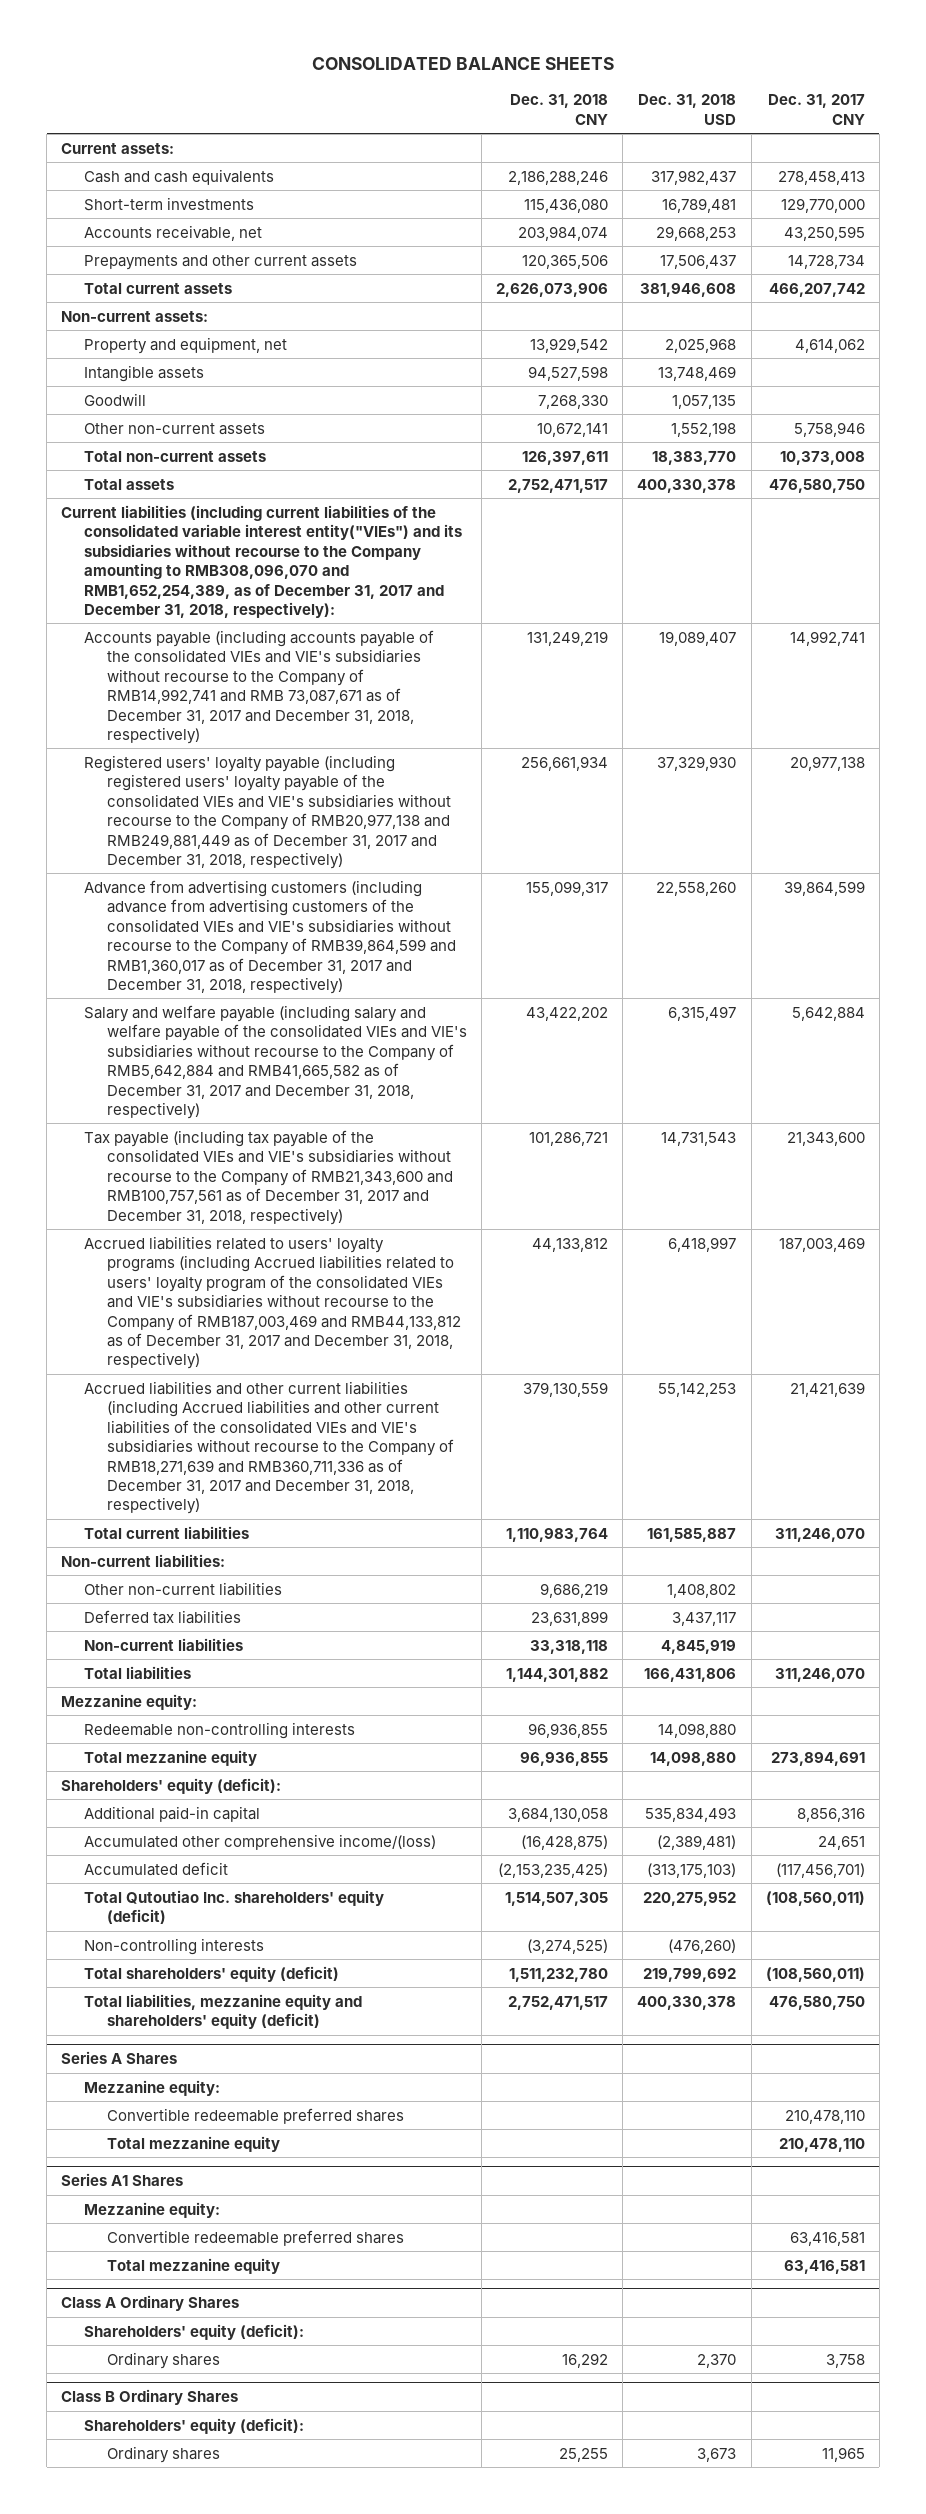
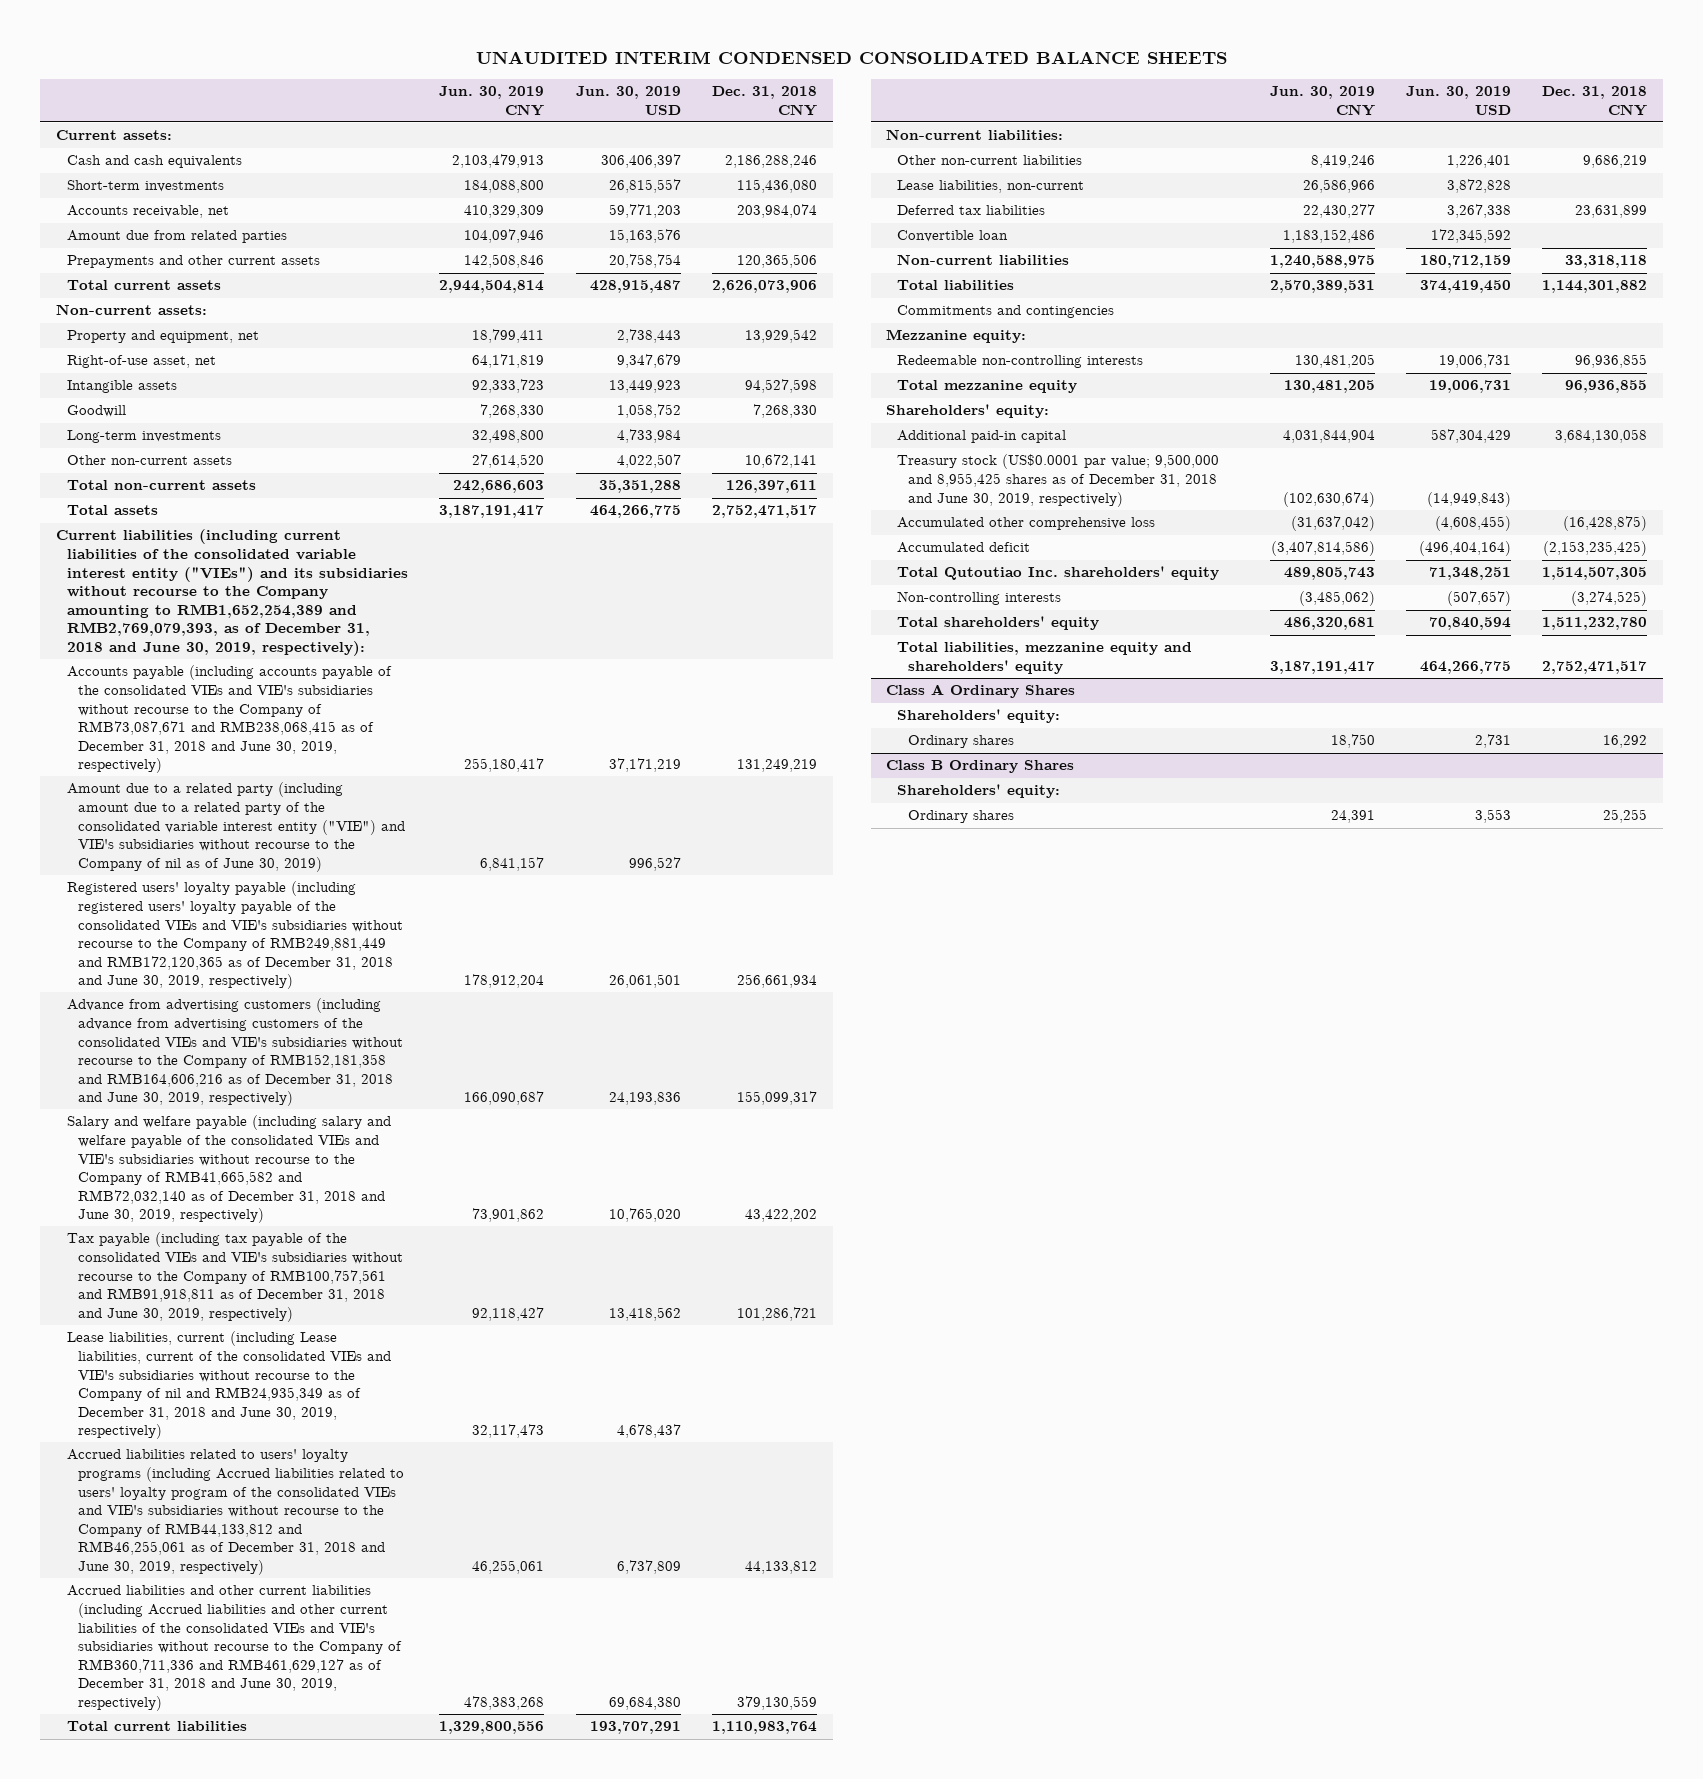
[311,57,614,71] CONSOLIDATED BALANCE SHEETS -> [475,50,1227,64] UNAUDITED INTERIM CONDENSED CONSOLIDATED BALANCE SHEETS
[638,94,737,125] Dec. 31, 2018 USD -> none
[767,94,865,125] Dec. 31, 2017 CNY -> none
none -> [439,86,545,116] Jun. 30, 2019 CNY
none -> [575,86,681,115] Jun. 30, 2019 USD
none -> [66,230,287,244] Amount due from related parties
none -> [66,355,216,369] Right-of-use asset, net
none -> [66,430,221,444] Long-term investments
[61,504,463,618] Current liabilities (including current liabilities of the consolidated variable interest entity("VIEs") and its subsidiaries without recourse to the Company amounting to RMB308,096,070 and RMB1,652,254,389, as of December 31, 2017 and December 31, 2018, respectively): -> [55,529,408,656] Current liabilities (including current liabilities of the consolidated variable interest entity ("VIEs") and its subsidiaries without recourse to the Company amounting to RMB1,652,254,389 and RMB2,769,079,393, as of December 31, 2018 and June 30, 2019, respectively):
[84,629,435,744] Accounts payable (including accounts payable of the consolidated VIEs and VIE's subsidiaries without recourse to the Company of RMB14,992,741 and RMB 73,087,671 as of December 31, 2017 and December 31, 2018, respectively) -> [66,665,392,774] Accounts payable (including accounts payable of the consolidated VIEs and VIE's subsidiaries without recourse to the Company of RMB73,087,671 and RMB238,068,415 as of December 31, 2018 and June 30, 2019, respectively)
none -> [66,782,405,872] Amount due to a related party (including amount due to a related party of the consolidated variable interest entity ("VIE") and VIE's subsidiaries without recourse to the Company of nil as of June 30, 2019)
[84,754,452,869] Registered users' loyalty payable (including registered users' loyalty payable of the consolidated VIEs and VIE's subsidiaries without recourse to the Company of RMB20,977,138 and RMB249,881,449 as of December 31, 2017 and December 31, 2018, respectively) -> [66,881,403,990] Registered users' loyalty payable (including registered users' loyalty payable of the consolidated VIEs and VIE's subsidiaries without recourse to the Company of RMB249,881,449 and RMB172,120,365 as of December 31, 2018 and June 30, 2019, respectively)
[84,879,457,994] Advance from advertising customers (including advance from advertising customers of the consolidated VIEs and VIE's subsidiaries without recourse to the Company of RMB39,864,599 and RMB1,360,017 as of December 31, 2017 and December 31, 2018, respectively) -> [66,998,403,1107] Advance from advertising customers (including advance from advertising customers of the consolidated VIEs and VIE's subsidiaries without recourse to the Company of RMB152,181,358 and RMB164,606,216 as of December 31, 2018 and June 30, 2019, respectively)
[84,1004,468,1119] Salary and welfare payable (including salary and welfare payable of the consolidated VIEs and VIE's subsidiaries without recourse to the Company of RMB5,642,884 and RMB41,665,582 as of December 31, 2017 and December 31, 2018, respectively) -> [66,1115,391,1224] Salary and welfare payable (including salary and welfare payable of the consolidated VIEs and VIE's subsidiaries without recourse to the Company of RMB41,665,582 and RMB72,032,140 as of December 31, 2018 and June 30, 2019, respectively)
[84,1129,454,1225] Tax payable (including tax payable of the consolidated VIEs and VIE's subsidiaries without recourse to the Company of RMB21,343,600 and RMB100,757,561 as of December 31, 2017 and December 31, 2018, respectively) -> [66,1232,403,1322] Tax payable (including tax payable of the consolidated VIEs and VIE's subsidiaries without recourse to the Company of RMB100,757,561 and RMB91,918,811 as of December 31, 2018 and June 30, 2019, respectively)
none -> [66,1331,391,1440] Lease liabilities, current (including Lease liabilities, current of the consolidated VIEs and VIE's subsidiaries without recourse to the Company of nil and RMB24,935,349 as of December 31, 2018 and June 30, 2019, respectively)
[84,1235,462,1370] Accrued liabilities related to users' loyalty programs (including Accrued liabilities related to users' loyalty program of the consolidated VIEs and VIE's subsidiaries without recourse to the Company of RMB187,003,469 and RMB44,133,812 as of December 31, 2017 and December 31, 2018, respectively) -> [66,1449,404,1575] Accrued liabilities related to users' loyalty programs (including Accrued liabilities related to users' loyalty program of the consolidated VIEs and VIE's subsidiaries without recourse to the Company of RMB44,133,812 and RMB46,255,061 as of December 31, 2018 and June 30, 2019, respectively)
[84,1380,455,1515] Accrued liabilities and other current liabilities (including Accrued liabilities and other current liabilities of the consolidated VIEs and VIE's subsidiaries without recourse to the Company of RMB18,271,639 and RMB360,711,336 as of December 31, 2017 and December 31, 2018, respectively) -> [66,1585,402,1711] Accrued liabilities and other current liabilities (including Accrued liabilities and other current liabilities of the consolidated VIEs and VIE's subsidiaries without recourse to the Company of RMB360,711,336 and RMB461,629,127 as of December 31, 2018 and June 30, 2019, respectively)
none -> [897,180,1085,194] Lease liabilities, non-current
none -> [897,230,1009,243] Convertible loan
none -> [897,305,1115,319] Commitments and contingencies
[61,1777,282,1794] Shareholders' equity (deficit): -> [886,404,1050,419] Shareholders' equity:
none -> [897,454,1220,507] Treasury stock (US$0.0001 par value; 9,500,000 and 8,955,425 shares as of December 31, 2018 and June 30, 2019, respectively)
[84,1833,437,1850] Accumulated other comprehensive income/(loss) -> [897,517,1156,531] Accumulated other comprehensive loss
[84,1889,385,1925] Total Qutoutiao Inc. shareholders' equity (deficit) -> [897,566,1220,581] Total Qutoutiao Inc. shareholders' equity
[61,2051,178,2065] Series A Shares -> none
[84,2079,221,2096] Mezzanine equity: -> none
[107,2107,405,2124] Convertible redeemable preferred shares -> none
[107,2135,281,2152] Total mezzanine equity -> none
[61,2173,184,2187] Series A1 Shares -> none
[84,2201,221,2218] Mezzanine equity: -> none
[107,2229,405,2246] Convertible redeemable preferred shares -> none
[107,2257,281,2274] Total mezzanine equity -> none
[84,1965,340,1982] Total shareholders' equity (deficit) -> [897,616,1100,631] Total shareholders' equity
[84,1993,363,2030] Total liabilities, mezzanine equity and shareholders' equity (deficit) -> [897,642,1193,675] Total liabilities, mezzanine equity and shareholders' equity
[84,2323,305,2340] Shareholders' equity (deficit): -> [897,709,1061,724] Shareholders' equity:
[84,2417,305,2434] Shareholders' equity (deficit): -> [897,784,1061,799] Shareholders' equity:

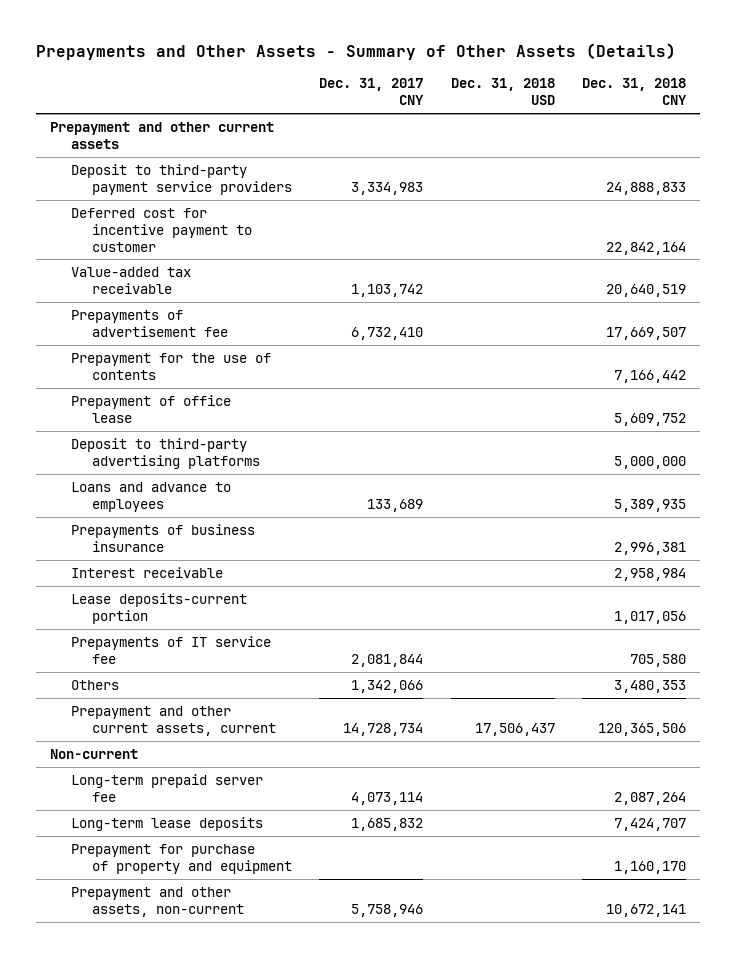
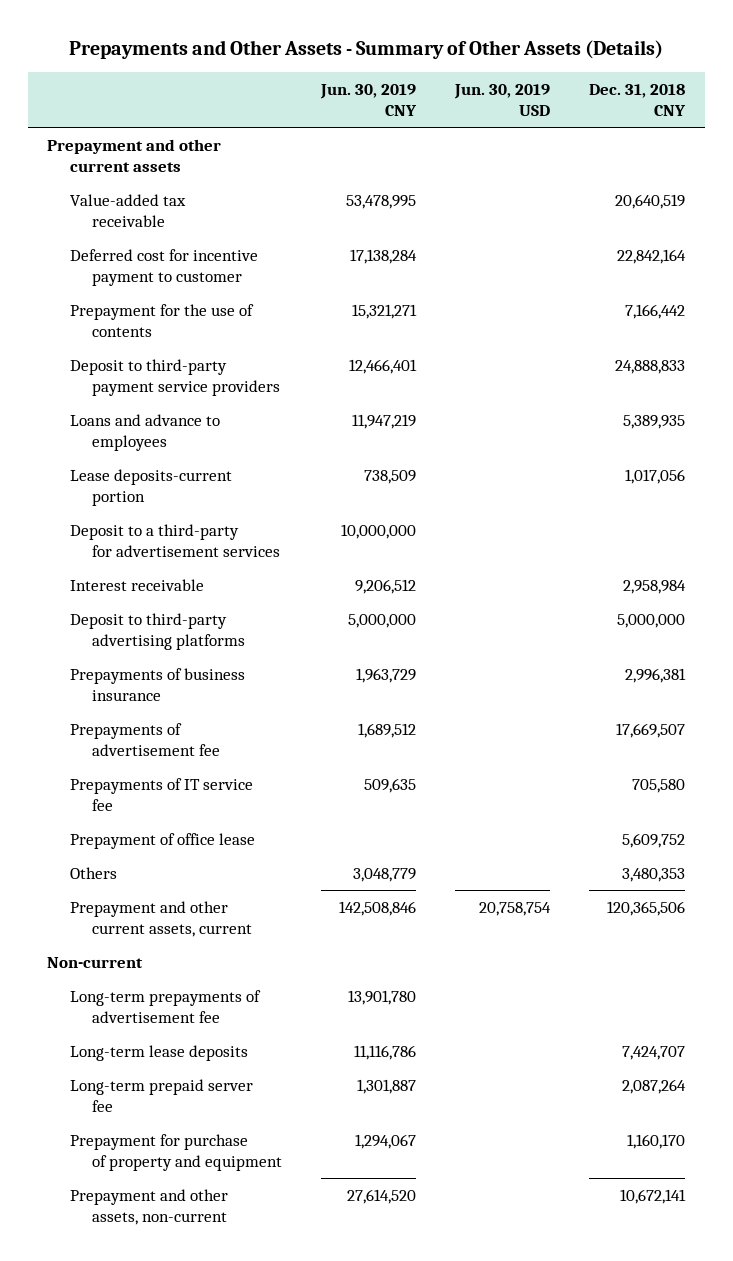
[319,78,425,106] Dec. 31, 2017 CNY -> none
[450,78,555,106] Dec. 31, 2018 USD -> none
none -> [320,83,418,116] Jun. 30, 2019 CNY
none -> [454,83,551,116] Jun. 30, 2019 USD
[71,207,253,252] Deferred cost for incentive payment to customer -> [69,248,258,287] Deferred cost for incentive payment to customer
[71,163,293,195] Deposit to third-party payment service providers -> [69,358,281,397] Deposit to third-party payment service providers
none -> [69,523,281,558] Deposit to a third-party for advertisement services
[71,566,224,578] Interest receivable -> [69,578,204,591] Interest receivable
[71,437,261,469] Deposit to third-party advertising platforms -> [69,612,246,651] Deposit to third-party advertising platforms
[71,523,256,552] Prepayments of business insurance -> [69,667,245,702] Prepayments of business insurance
[71,309,229,337] Prepayments of advertisement fee -> [69,722,221,757] Prepayments of advertisement fee
[71,394,232,423] Prepayment of office lease -> [69,832,255,849] Prepayment of office lease
none -> [69,989,261,1024] Long-term prepayments of advertisement fee
[71,773,264,802] Long-term prepaid server fee -> [69,1078,253,1113] Long-term prepaid server fee

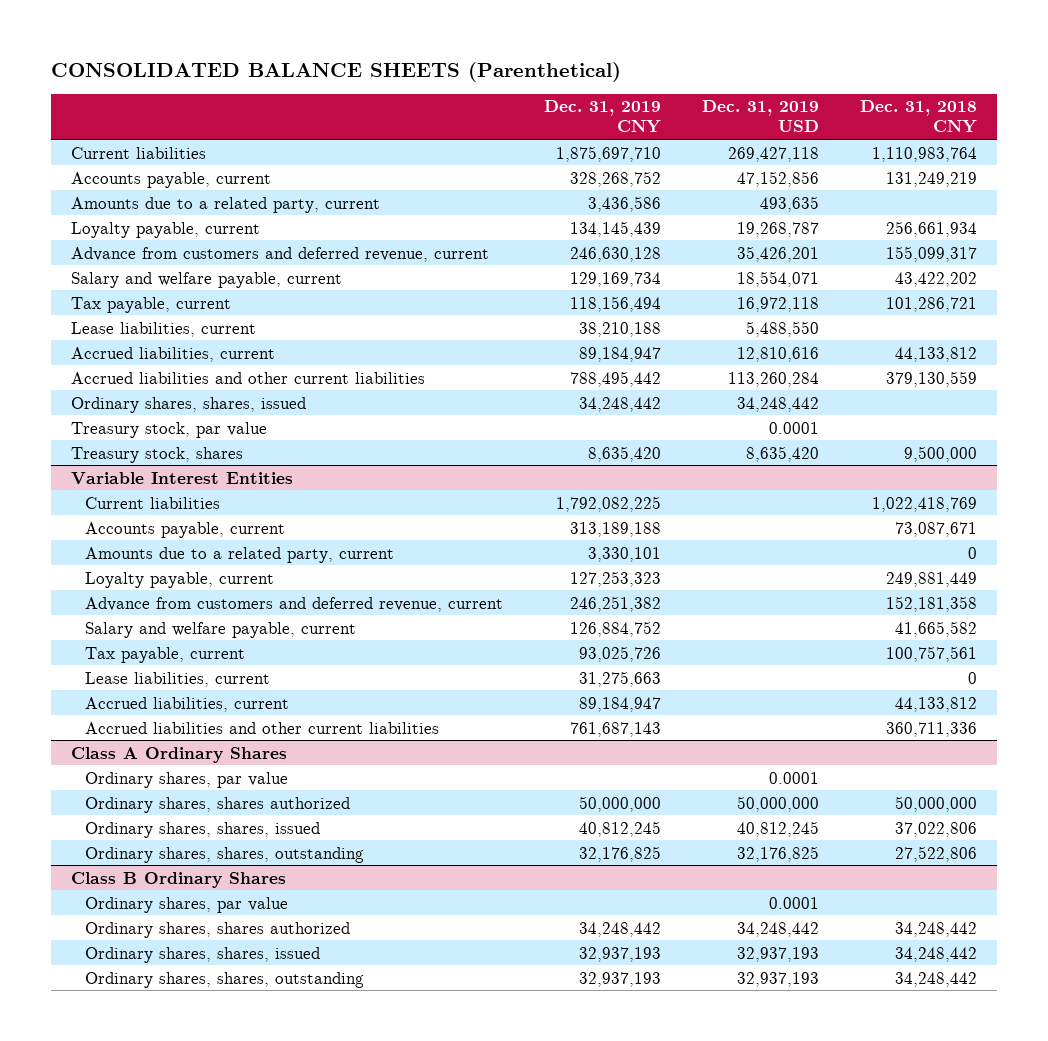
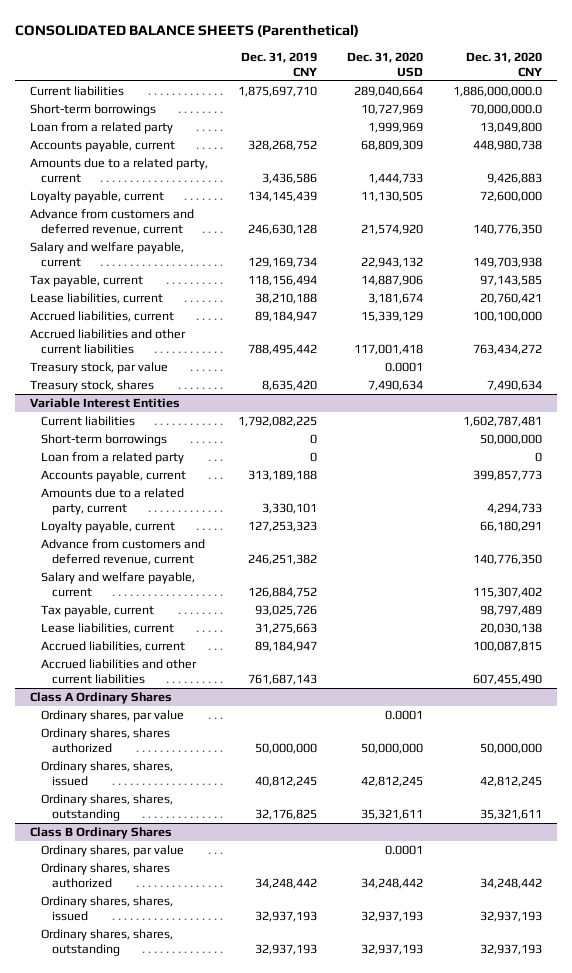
[701,100,819,133] Dec. 31, 2019 USD -> none
[859,100,977,134] Dec. 31, 2018 CNY -> none
none -> [346,51,423,77] Dec. 31, 2020 USD
none -> [465,51,542,77] Dec. 31, 2020 CNY
none -> [29,104,156,117] Short-term borrowings
none -> [29,122,173,135] Loan from a related party
[70,396,306,413] Ordinary shares, shares, issued -> none
none -> [41,434,168,447] Short-term borrowings
none -> [41,452,185,465] Loan from a related party

